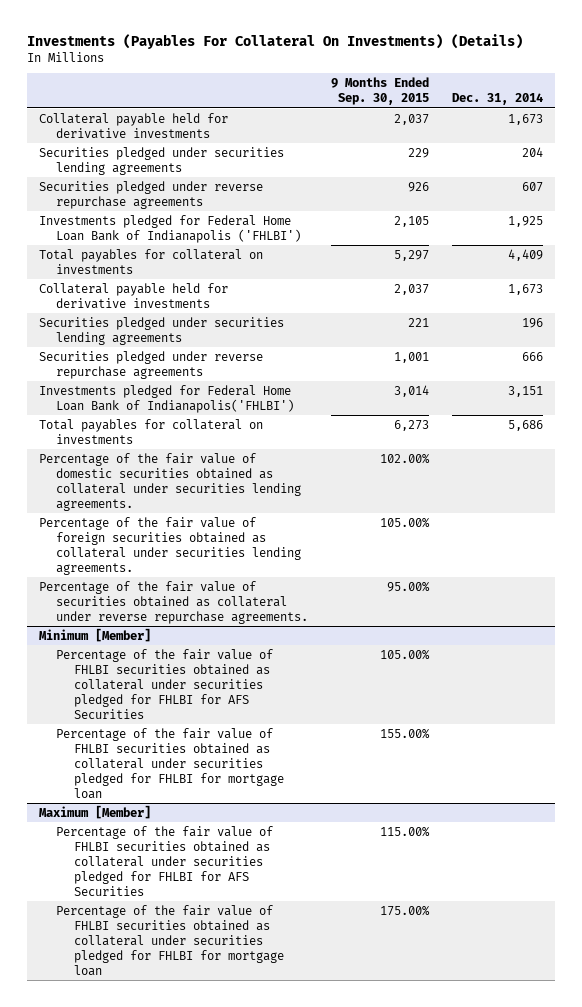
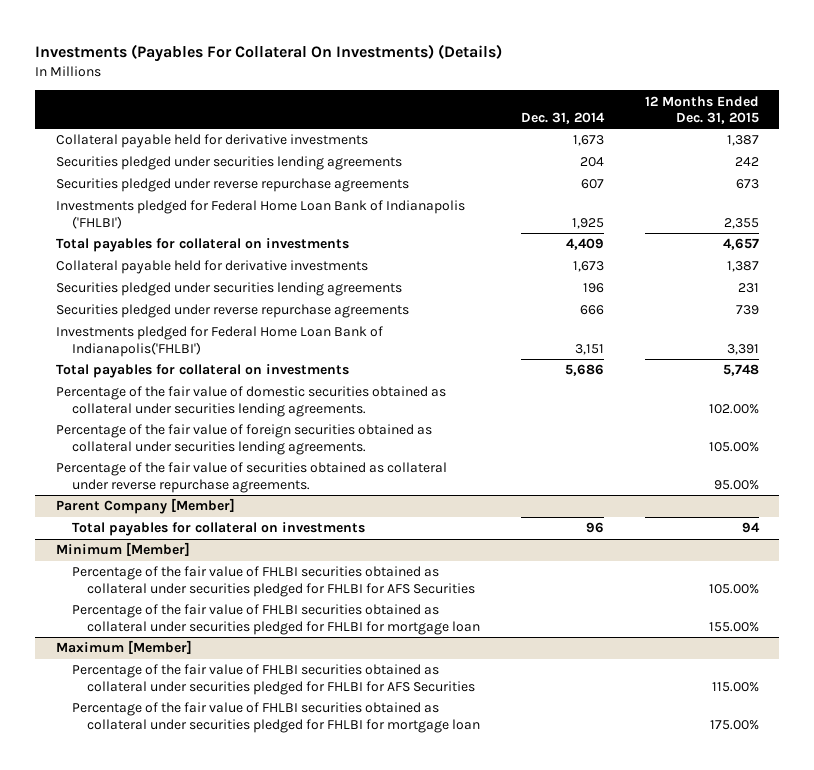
[331,77,430,106] 9 Months Ended Sep. 30, 2015 -> none
none -> [644,95,759,125] 12 Months Ended Dec. 31, 2015
none -> [55,498,235,515] Parent Company [Member]
none -> [71,522,365,537] Total payables for collateral on investments

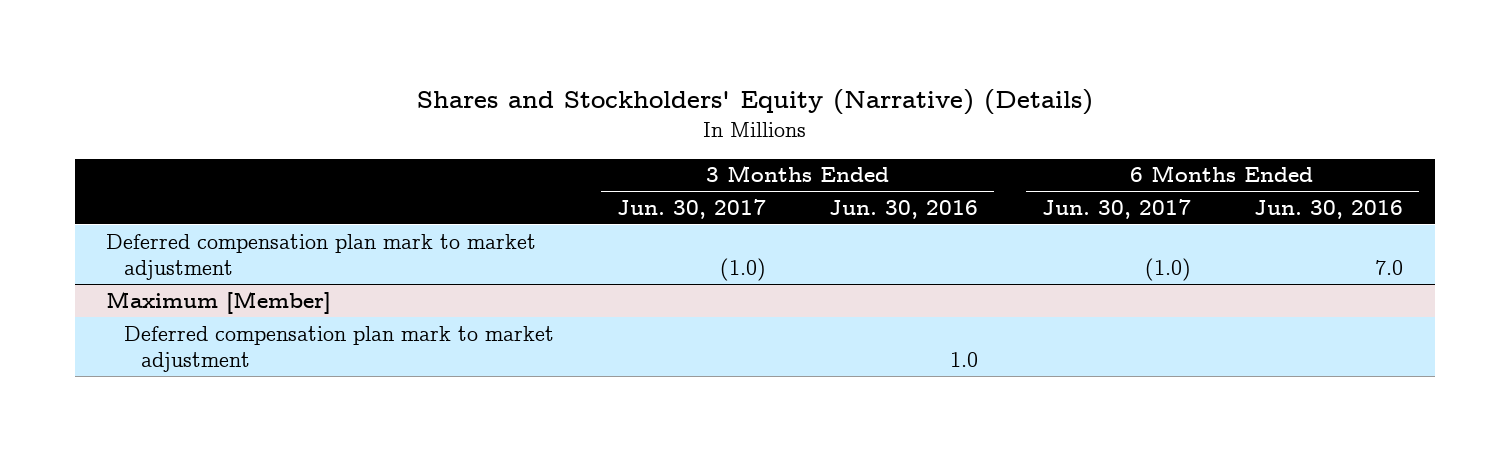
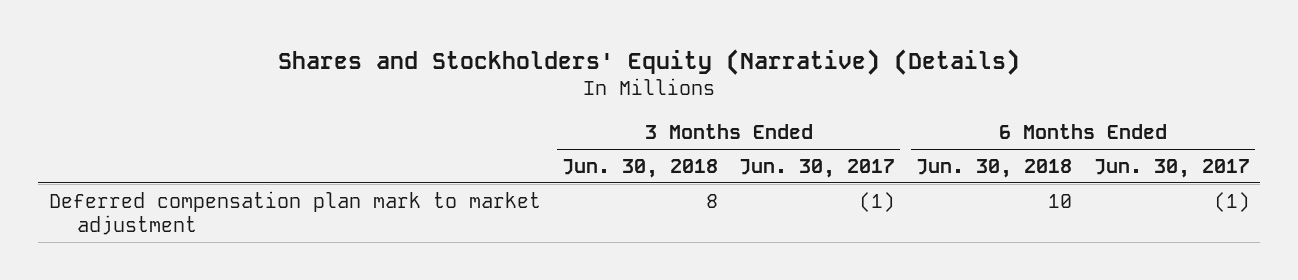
[829,199,979,219] Jun. 30, 2016 -> none
[1254,199,1404,219] Jun. 30, 2016 -> none
none -> [561,158,718,178] Jun. 30, 2018
none -> [916,158,1073,178] Jun. 30, 2018
[106,290,332,314] Maximum [Member] -> none
[123,325,554,373] Deferred compensation plan mark to market adjustment -> none
[720,258,767,282] (1.0) -> [859,191,896,212] (1)
[1144,258,1191,282] (1.0) -> [1213,191,1250,212] (1)

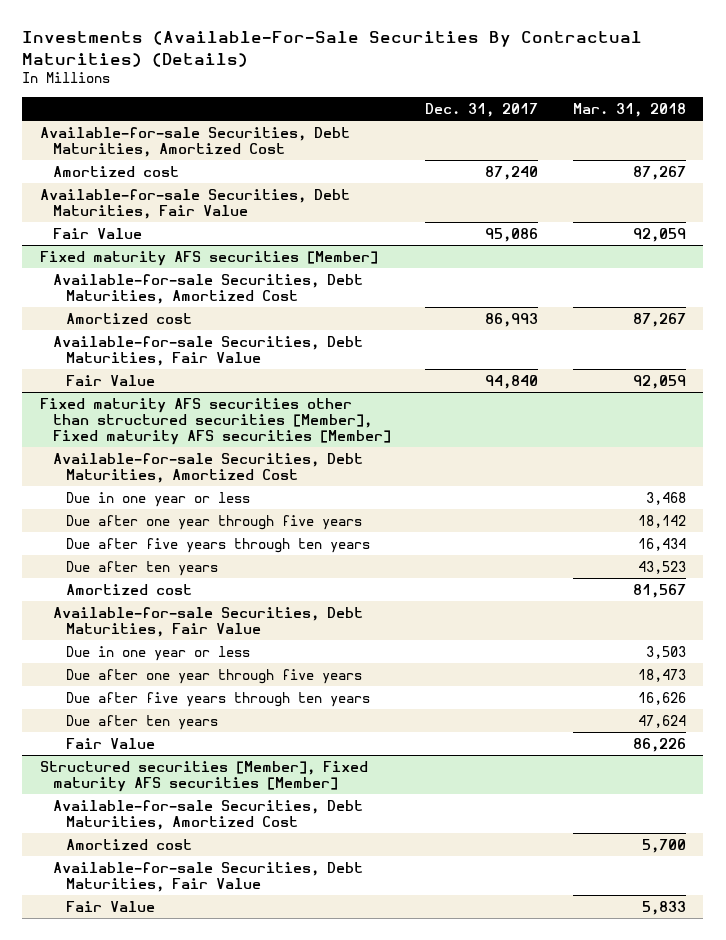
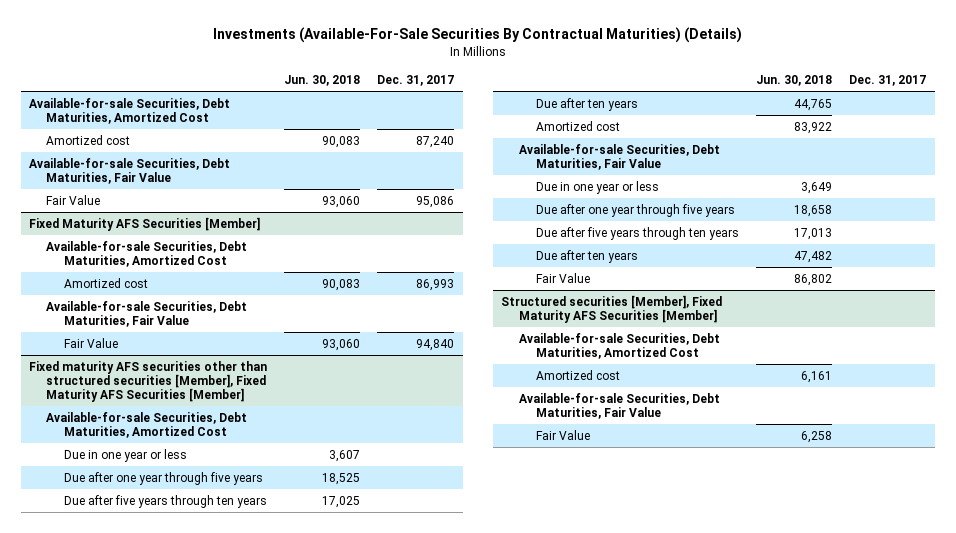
[573,102,687,117] Mar. 31, 2018 -> none
none -> [284,74,361,86] Jun. 30, 2018
[39,250,378,266] Fixed maturity AFS securities [Member] -> [29,216,261,231] Fixed Maturity AFS Securities [Member]
[39,397,391,445] Fixed maturity AFS securities other than structured securities [Member], Fixed maturity AFS securities [Member] -> [29,360,268,403] Fixed maturity AFS securities other than structured securities [Member], Fixed Maturity AFS Securities [Member]
[39,760,368,792] Structured securities [Member], Fixed maturity AFS securities [Member] -> [501,294,723,323] Structured securities [Member], Fixed Maturity AFS Securities [Member]

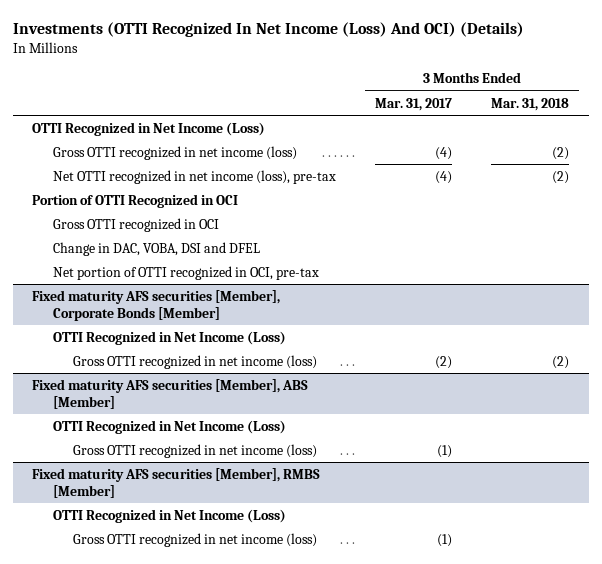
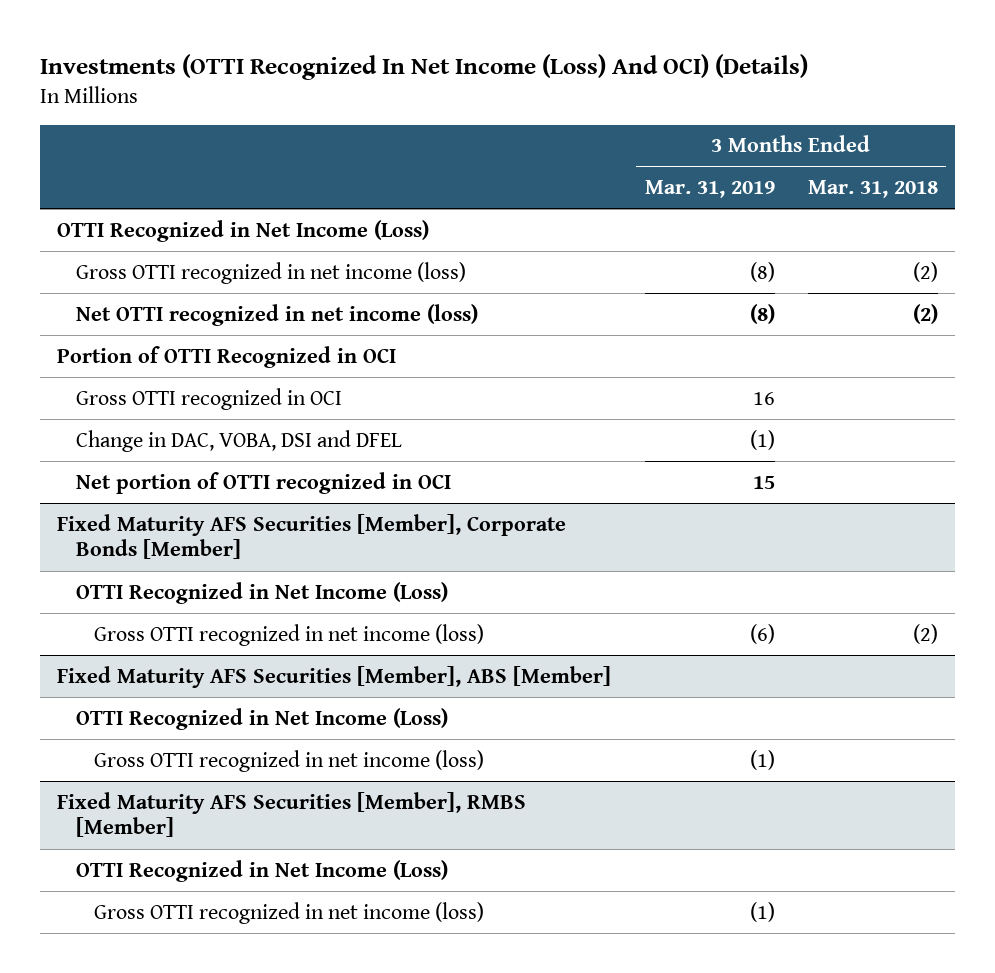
[375,97,453,111] Mar. 31, 2017 -> none
none -> [644,180,775,199] Mar. 31, 2019
[52,169,336,184] Net OTTI recognized in net income (loss), pre-tax -> [75,303,478,326] Net OTTI recognized in net income (loss)
[52,265,319,280] Net portion of OTTI recognized in OCI, pre-tax -> [75,471,451,494] Net portion of OTTI recognized in OCI
[32,289,281,321] Fixed maturity AFS securities [Member], Corporate Bonds [Member] -> [57,513,567,560] Fixed Maturity AFS Securities [Member], Corporate Bonds [Member]
[32,378,309,409] Fixed maturity AFS securities [Member], ABS [Member] -> [57,665,612,688] Fixed Maturity AFS Securities [Member], ABS [Member]
[32,467,321,498] Fixed maturity AFS securities [Member], RMBS [Member] -> [57,791,527,838] Fixed Maturity AFS Securities [Member], RMBS [Member]

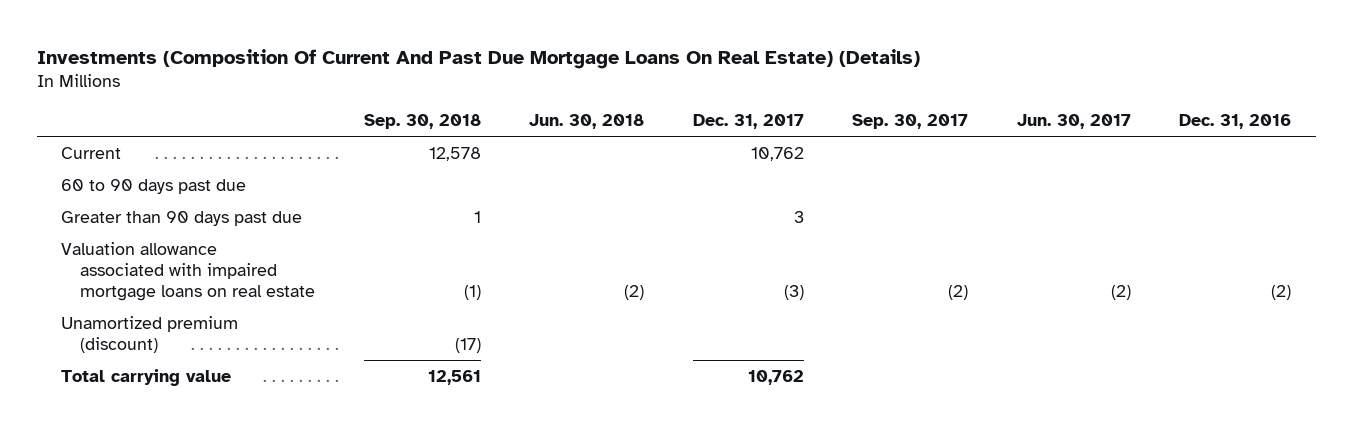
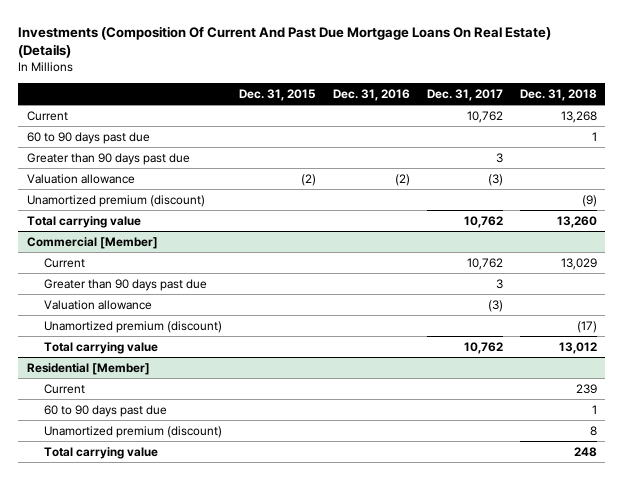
[363,114,481,130] Sep. 30, 2018 -> none
[529,114,645,130] Jun. 30, 2018 -> none
[852,114,969,130] Sep. 30, 2017 -> none
[1016,114,1131,130] Jun. 30, 2017 -> none
none -> [238,89,316,102] Dec. 31, 2015
none -> [519,89,597,102] Dec. 31, 2018
[61,241,315,301] Valuation allowance associated with impaired mortgage loans on real estate -> [26,173,135,184] Valuation allowance
none -> [26,236,158,249] Commercial [Member]
none -> [43,257,85,268] Current
none -> [43,278,207,291] Greater than 90 days past due
none -> [43,299,152,310] Valuation allowance
none -> [43,320,222,333] Unamortized premium (discount)
none -> [43,341,158,354] Total carrying value
none -> [26,362,150,375] Residential [Member]
none -> [43,383,85,394] Current
none -> [43,404,167,417] 60 to 90 days past due
none -> [43,425,222,438] Unamortized premium (discount)
none -> [43,446,158,459] Total carrying value

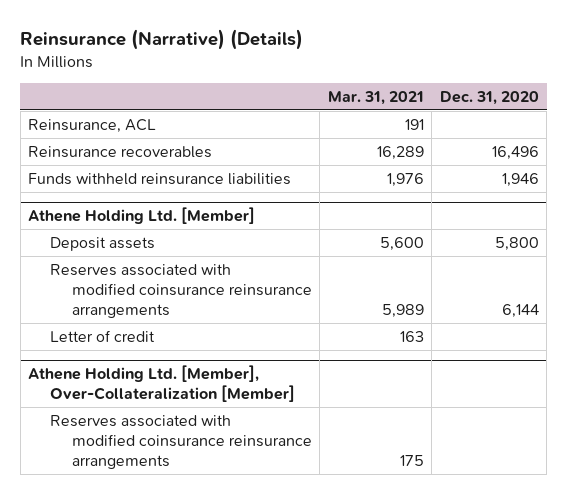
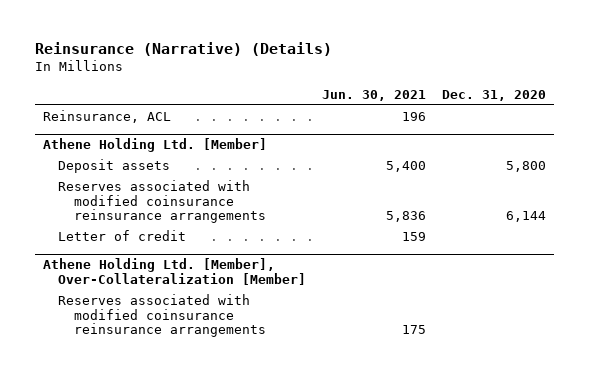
[327,90,424,105] Mar. 31, 2021 -> none
none -> [322,89,427,101] Jun. 30, 2021
[28,145,213,158] Reinsurance recoverables -> none
[28,172,292,185] Funds withheld reinsurance liabilities -> none

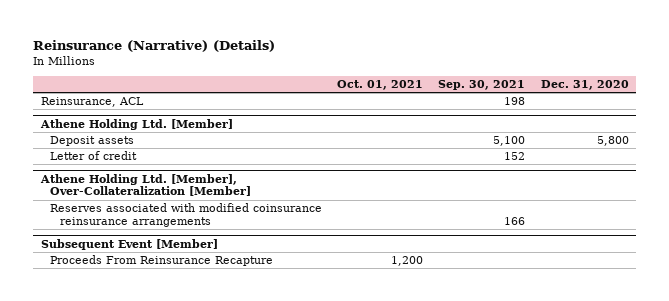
[322,89,427,101] Jun. 30, 2021 -> none
none -> [337,80,424,91] Oct. 01, 2021
none -> [438,80,526,91] Sep. 30, 2021
[58,179,266,224] Reserves associated with modified coinsurance reinsurance arrangements -> none
none -> [40,238,218,250] Subsequent Event [Member]
none -> [50,255,274,267] Proceeds From Reinsurance Recapture

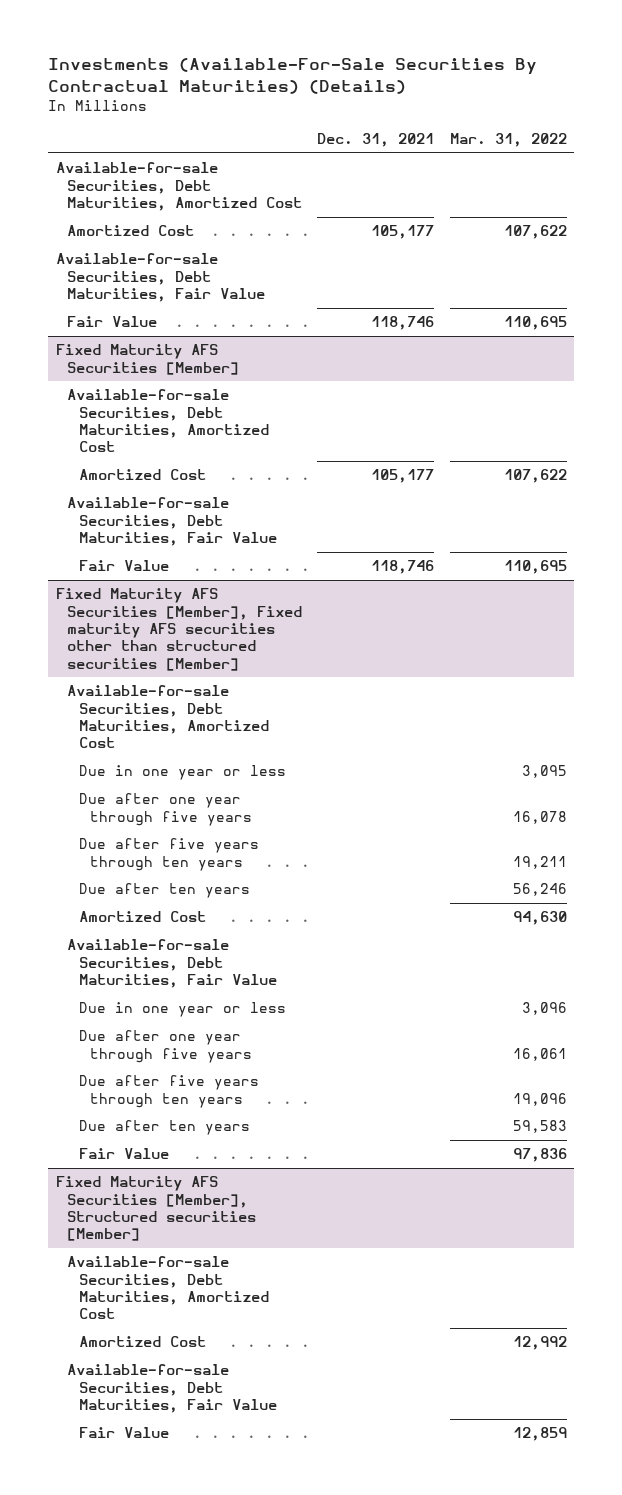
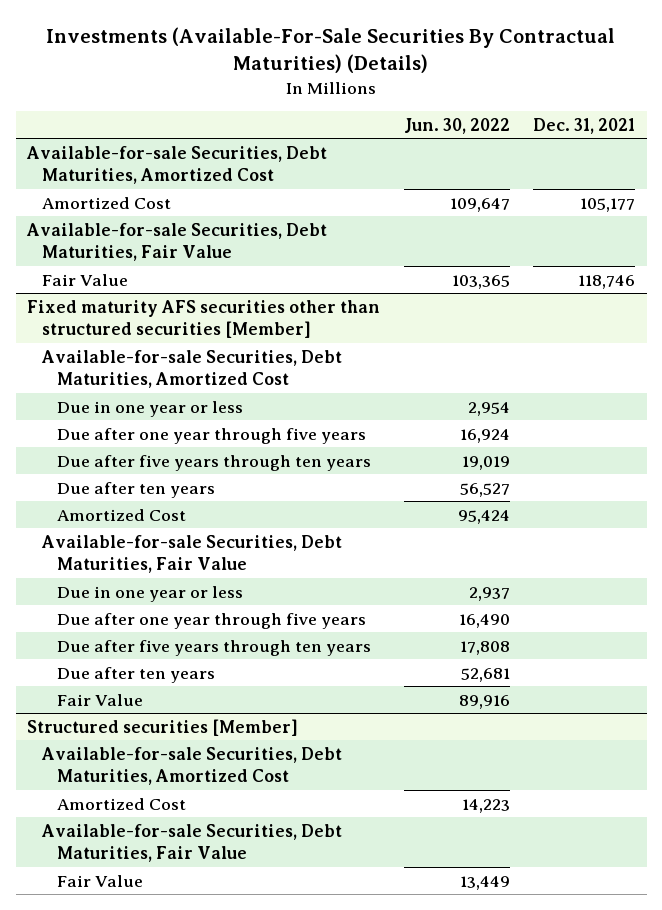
[449,133,567,148] Mar. 31, 2022 -> none
none -> [403,117,510,134] Jun. 30, 2022
[55,344,240,375] Fixed Maturity AFS Securities [Member] -> none
[67,389,269,453] Available-for-sale Securities, Debt Maturities, Amortized Cost -> none
[78,469,206,481] Amortized Cost -> none
[67,497,277,547] Available-for-sale Securities, Debt Maturities, Fair Value -> none
[78,560,169,572] Fair Value -> none
[55,588,303,671] Fixed Maturity AFS Securities [Member], Fixed maturity AFS securities other than structured securities [Member] -> [27,299,381,339] Fixed maturity AFS securities other than structured securities [Member]
[55,1176,257,1242] Fixed Maturity AFS Securities [Member], Structured securities [Member] -> [27,718,299,736] Structured securities [Member]

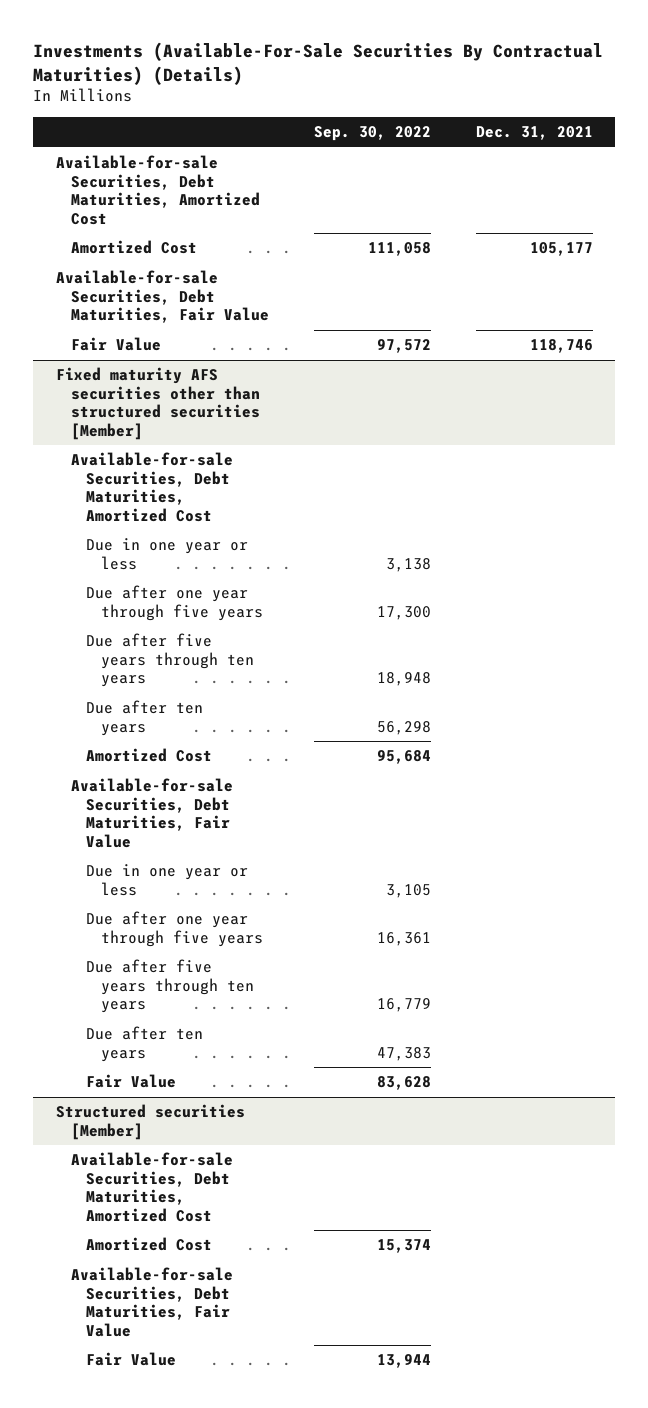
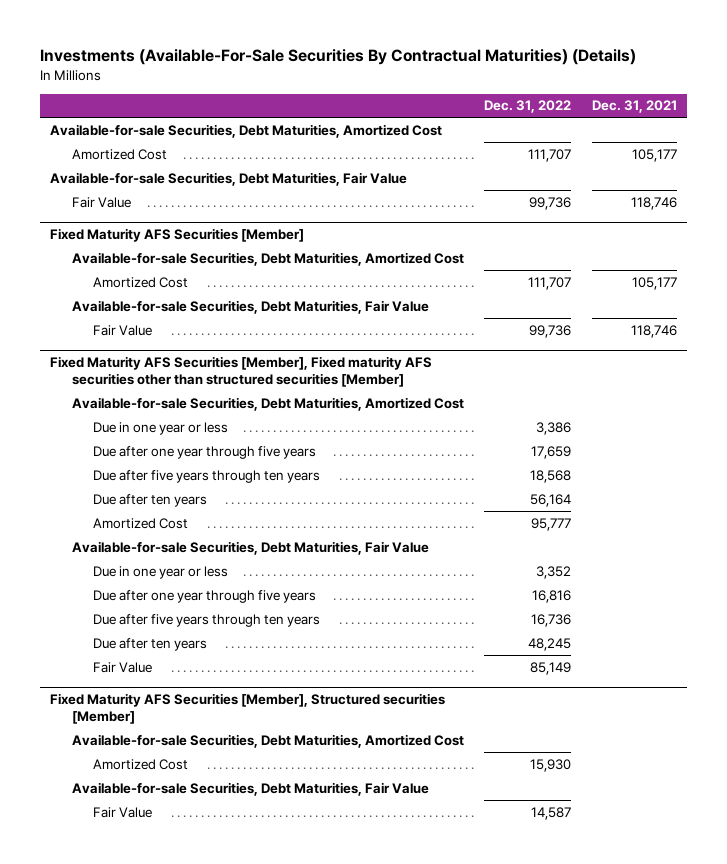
[313,126,431,142] Sep. 30, 2022 -> none
none -> [484,100,572,114] Dec. 31, 2022
none -> [50,228,305,243] Fixed Maturity AFS Securities [Member]
none -> [71,251,464,266] Available-for-sale Securities, Debt Maturities, Amortized Cost
none -> [93,276,189,288] Amortized Cost
none -> [71,299,429,314] Available-for-sale Securities, Debt Maturities, Fair Value
none -> [93,324,153,336] Fair Value
[55,367,260,440] Fixed maturity AFS securities other than structured securities [Member] -> [50,356,433,387] Fixed Maturity AFS Securities [Member], Fixed maturity AFS securities other than structured securities [Member]
[55,1104,245,1140] Structured securities [Member] -> [50,693,446,724] Fixed Maturity AFS Securities [Member], Structured securities [Member]

